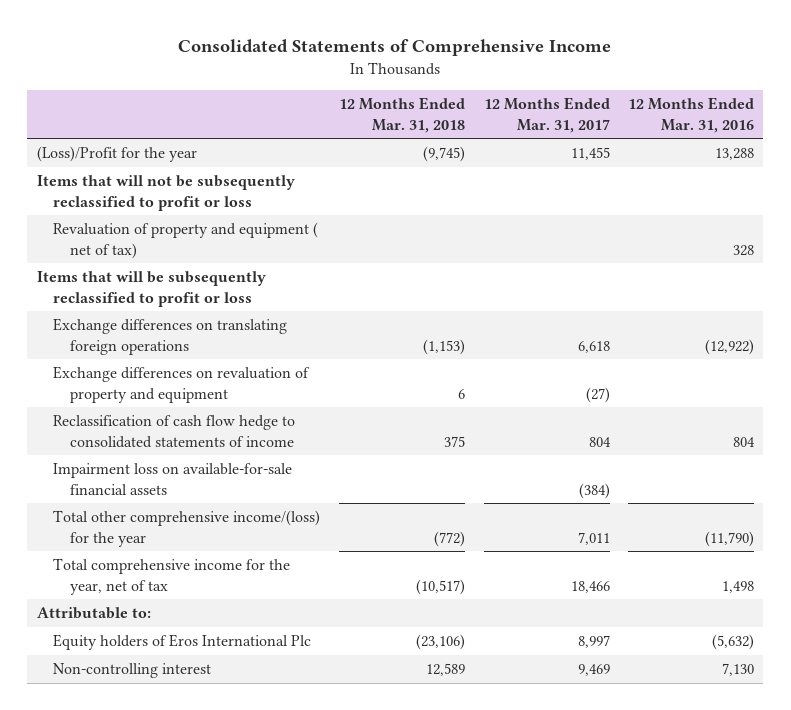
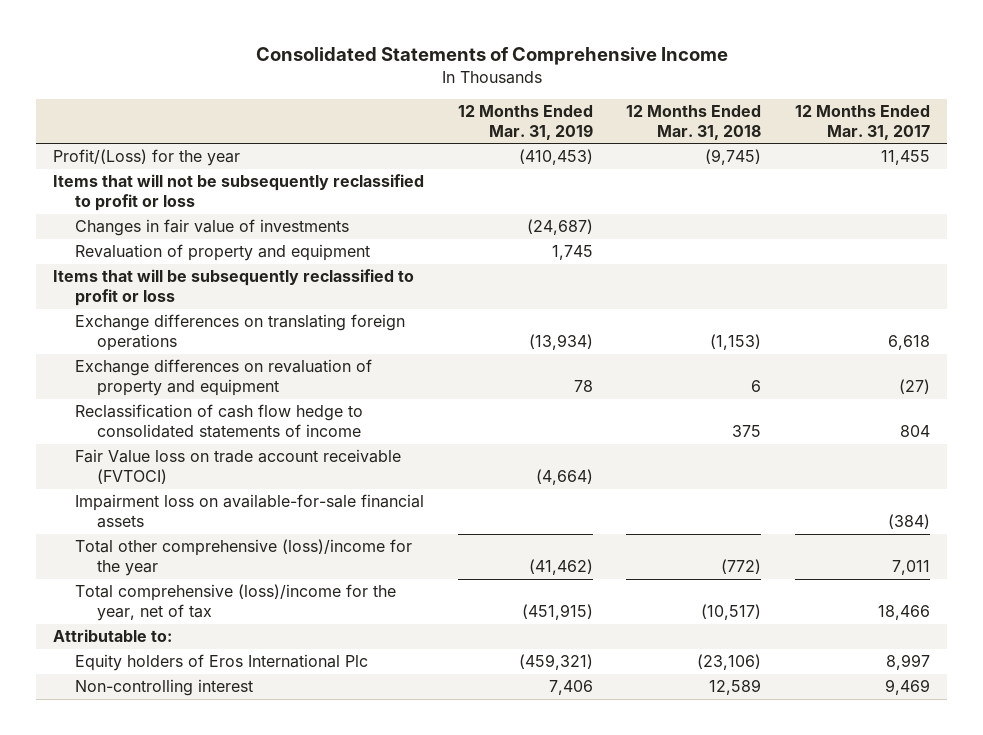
[628,97,755,133] 12 Months Ended Mar. 31, 2016 -> none
none -> [457,105,593,140] 12 Months Ended Mar. 31, 2019
[36,146,197,163] (Loss)/Profit for the year -> [53,149,241,167] Profit/(Loss) for the year
none -> [74,219,349,237] Changes in fair value of investments
[53,222,319,259] Revaluation of property and equipment ( net of tax) -> [74,244,370,262] Revaluation of property and equipment
none -> [74,449,401,485] Fair Value loss on trade account receivable (FVTOCI)
[53,510,321,547] Total other comprehensive income/(loss) for the year -> [74,539,412,577] Total other comprehensive (loss)/income for the year
[53,558,291,595] Total comprehensive income for the year, net of tax -> [74,584,396,622] Total comprehensive (loss)/income for the year, net of tax

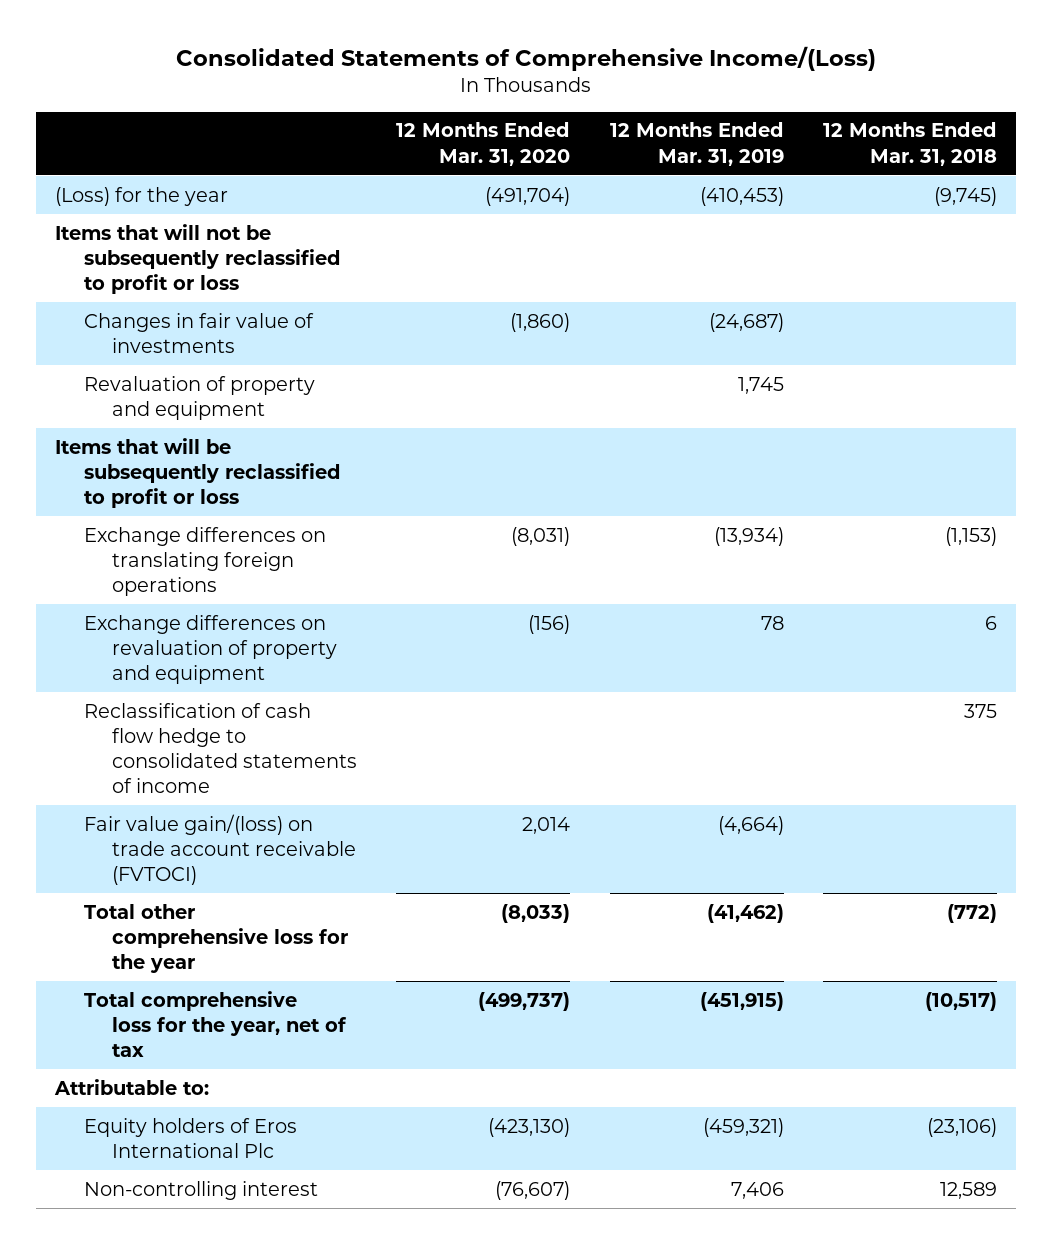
[255,47,728,66] Consolidated Statements of Comprehensive Income -> [175,45,876,71] Consolidated Statements of Comprehensive Income/(Loss)
[795,105,931,140] 12 Months Ended Mar. 31, 2017 -> none
none -> [396,122,571,166] 12 Months Ended Mar. 31, 2020
[53,149,241,167] Profit/(Loss) for the year -> [55,186,229,206] (Loss) for the year
[74,494,424,529] Impairment loss on available-for-sale financial assets -> none
[74,449,401,485] Fair Value loss on trade account receivable (FVTOCI) -> [83,813,357,886] Fair value gain/(loss) on trade account receivable (FVTOCI)
[74,539,412,577] Total other comprehensive (loss)/income for the year -> [83,903,349,974] Total other comprehensive loss for the year
[74,584,396,622] Total comprehensive (loss)/income for the year, net of tax -> [83,990,348,1058] Total comprehensive loss for the year, net of tax

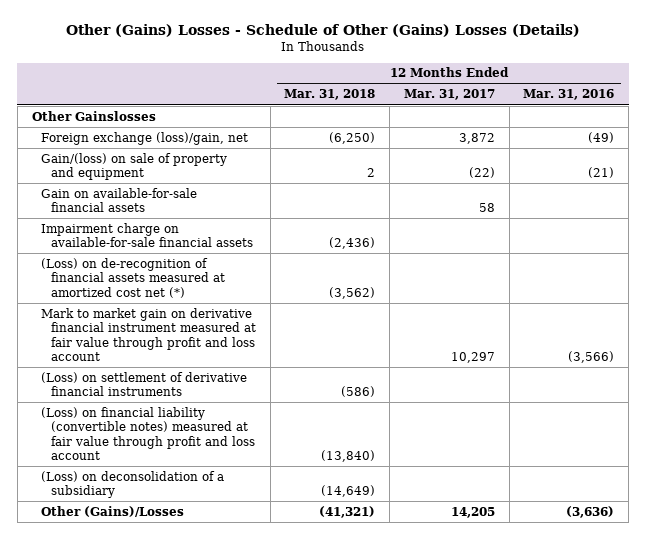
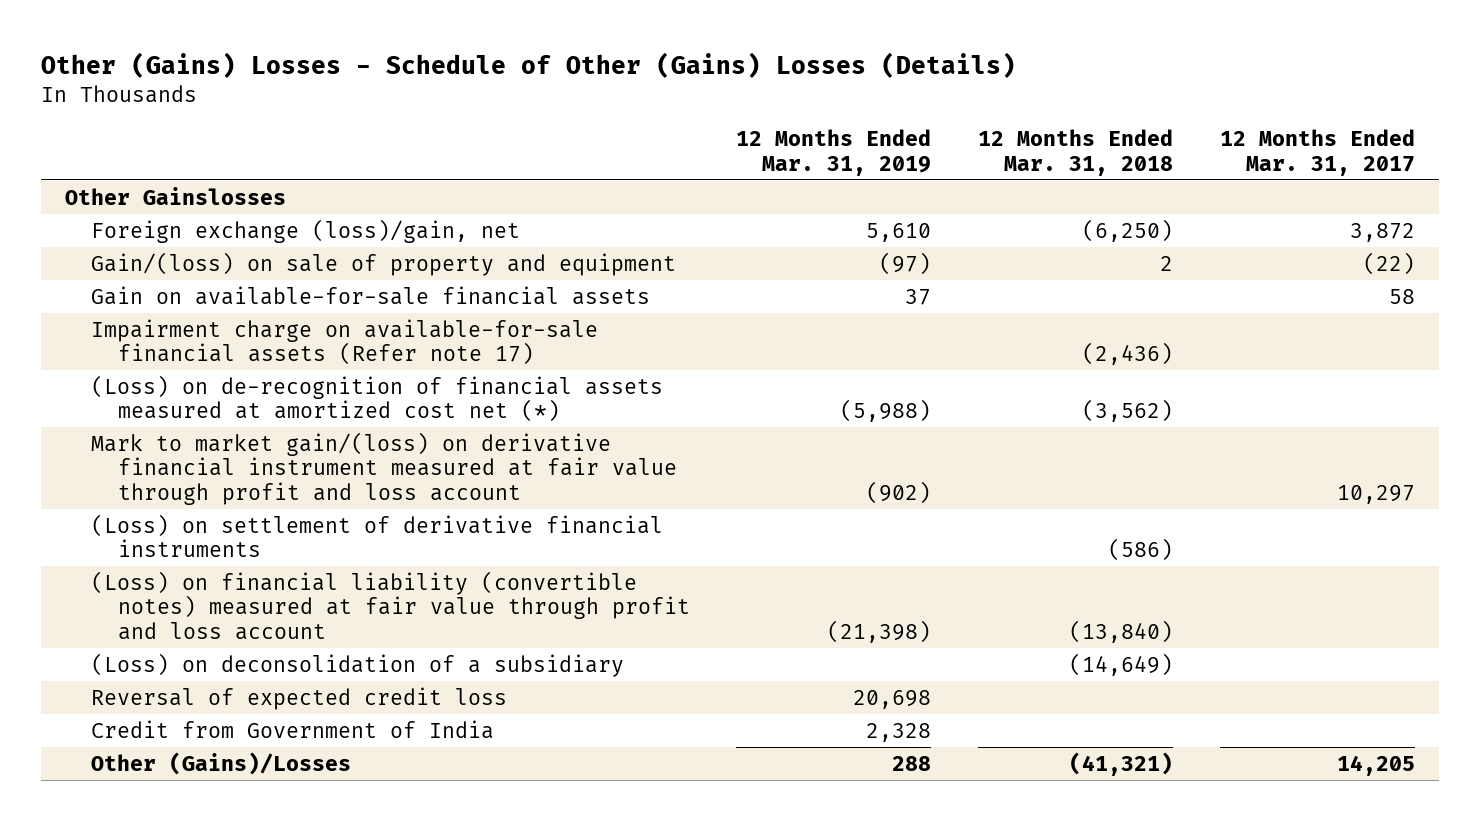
[523,89,615,101] Mar. 31, 2016 -> none
none -> [736,129,932,176] 12 Months Ended Mar. 31, 2019
[41,222,253,248] Impairment charge on available-for-sale financial assets -> [91,318,599,366] Impairment charge on available-for-sale financial assets (Refer note 17)
[41,307,256,361] Mark to market gain on derivative financial instrument measured at fair value through profit and loss account -> [91,431,677,505] Mark to market gain/(loss) on derivative financial instrument measured at fair value through profit and loss account
none -> [91,686,508,710] Reversal of expected credit loss
none -> [91,719,495,739] Credit from Government of India

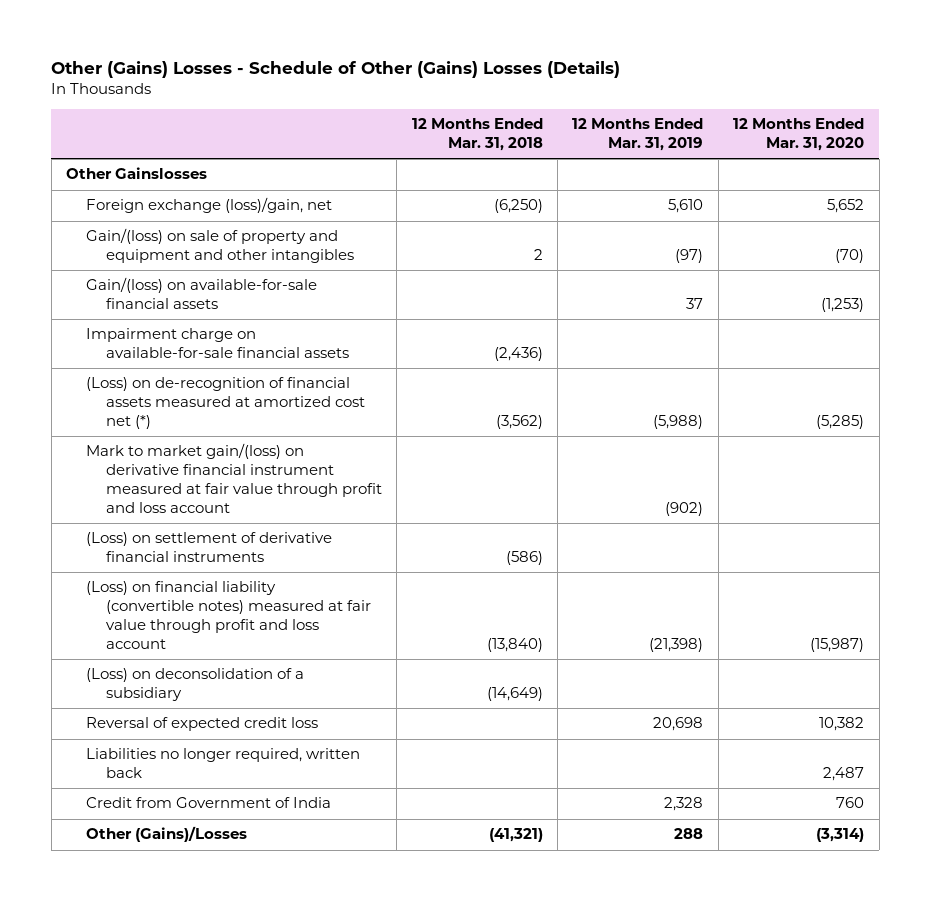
[1220,129,1416,176] 12 Months Ended Mar. 31, 2017 -> none
none -> [733,118,865,152] 12 Months Ended Mar. 31, 2020
[91,251,677,276] Gain/(loss) on sale of property and equipment -> [85,228,354,264] Gain/(loss) on sale of property and equipment and other intangibles
[91,285,651,305] Gain on available-for-sale financial assets -> [85,277,317,310] Gain/(loss) on available-for-sale financial assets
[91,318,599,366] Impairment charge on available-for-sale financial assets (Refer note 17) -> [85,328,349,359] Impairment charge on available-for-sale financial assets
none -> [85,748,360,779] Liabilities no longer required, written back

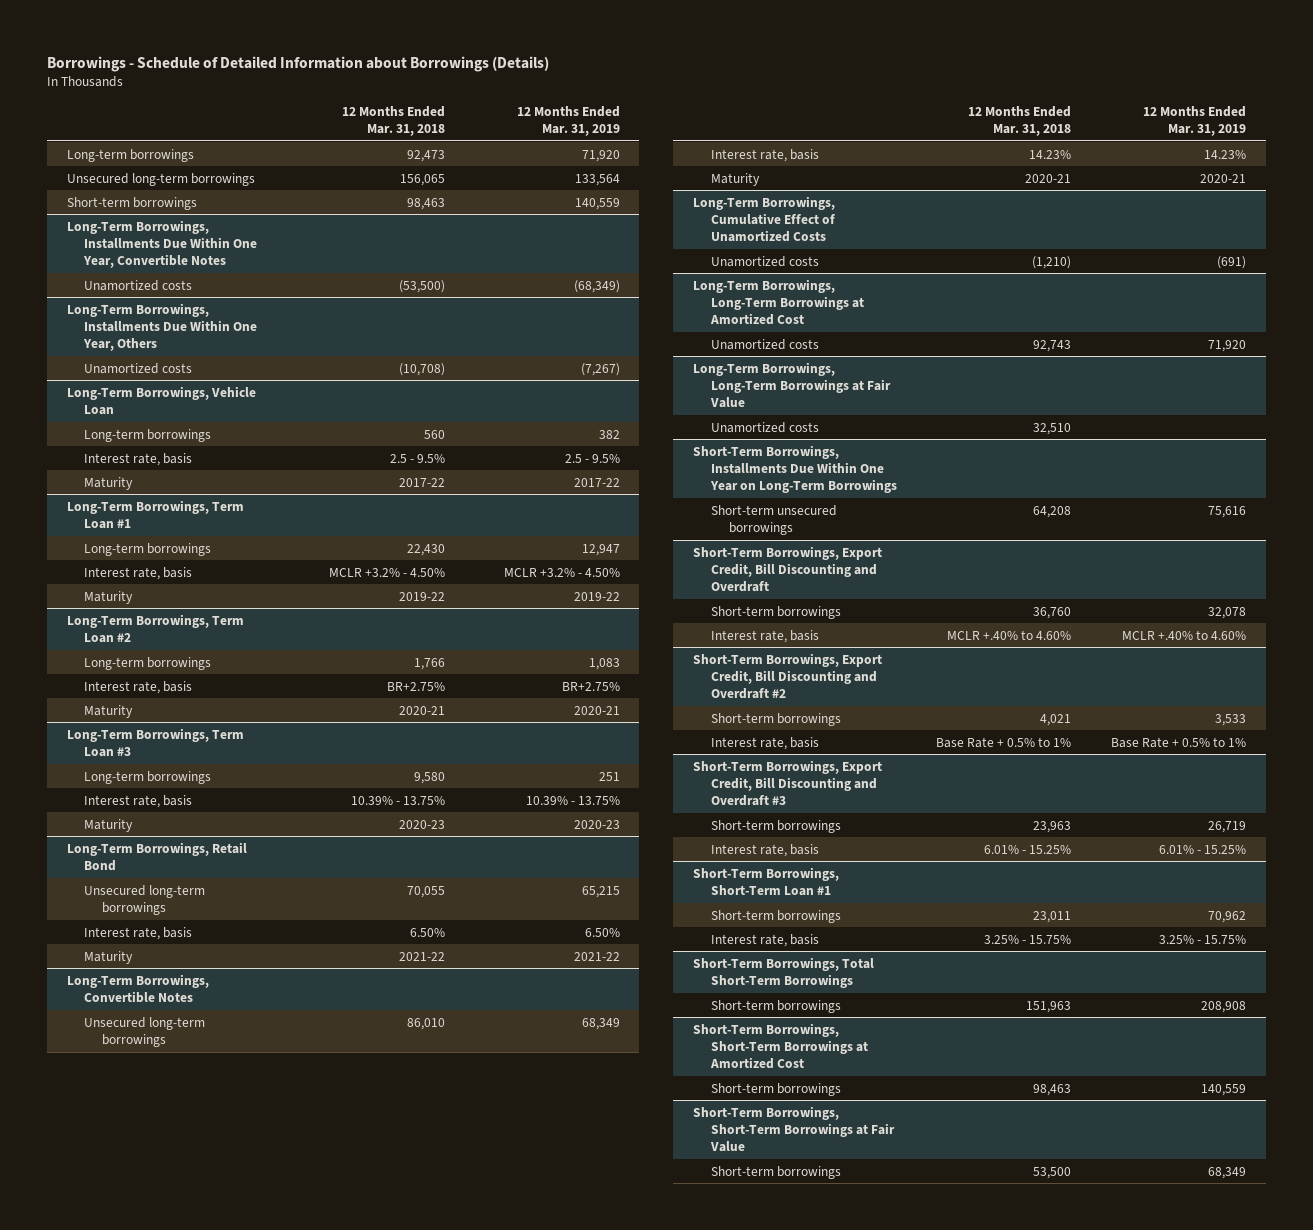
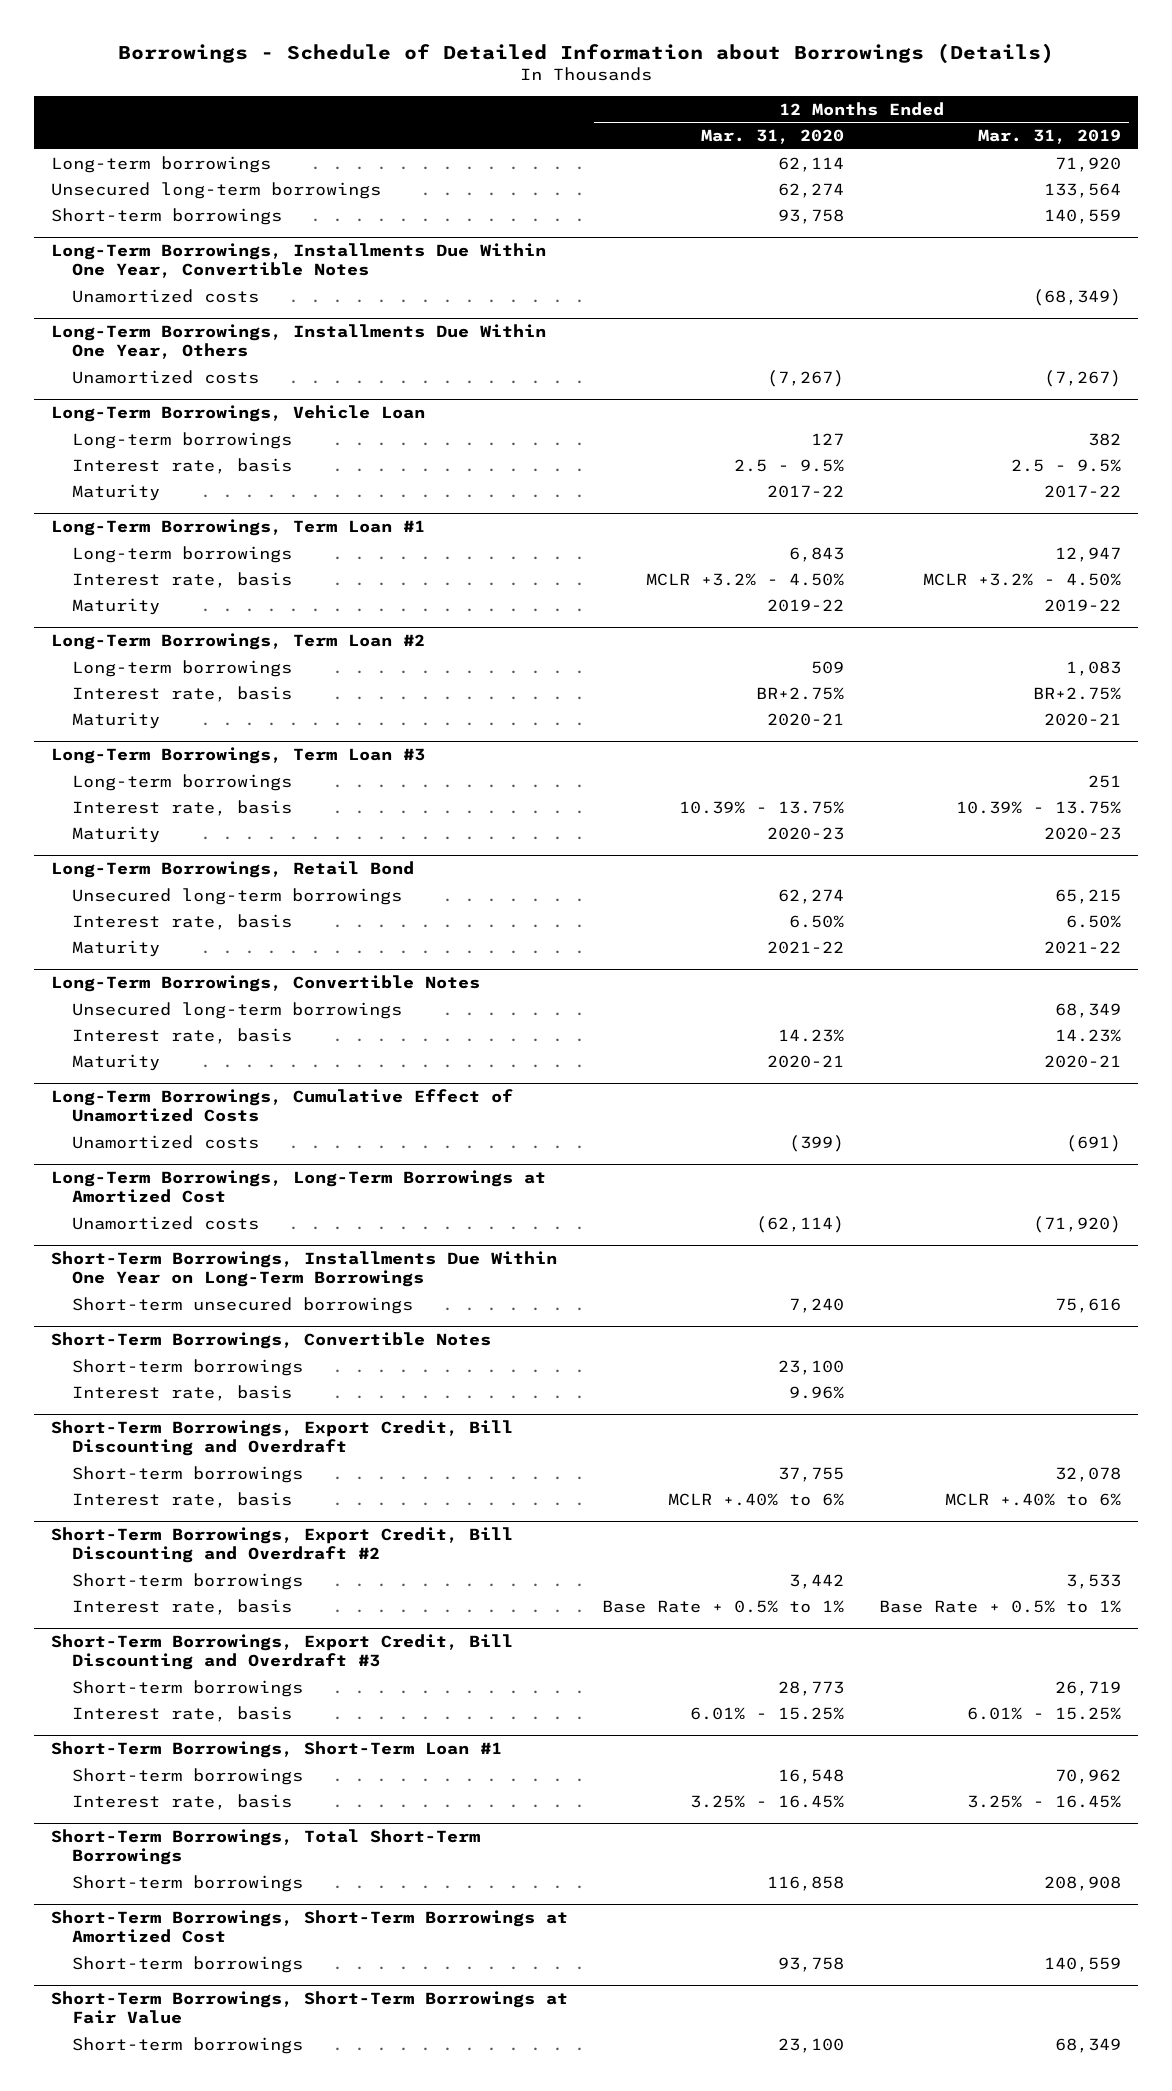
[342,105,446,137] 12 Months Ended Mar. 31, 2018 -> none
none -> [701,129,845,145] Mar. 31, 2020
[692,361,891,409] Long-Term Borrowings, Long-Term Borrowings at Fair Value -> none
[710,421,819,433] Unamortized costs -> none
[1208,339,1247,352] 71,920 -> [1032,1215,1121,1233] (71,920)
none -> [50,1332,491,1350] Short-Term Borrowings, Convertible Notes
none -> [72,1358,304,1376] Short-term borrowings
none -> [72,1384,293,1401] Interest rate, basis
[1122,629,1247,640] MCLR +.40% to 4.60% -> [944,1492,1121,1506] MCLR +.40% to 6%
[1159,934,1247,944] 3.25% - 15.75% -> [966,1794,1121,1808] 3.25% - 16.45%

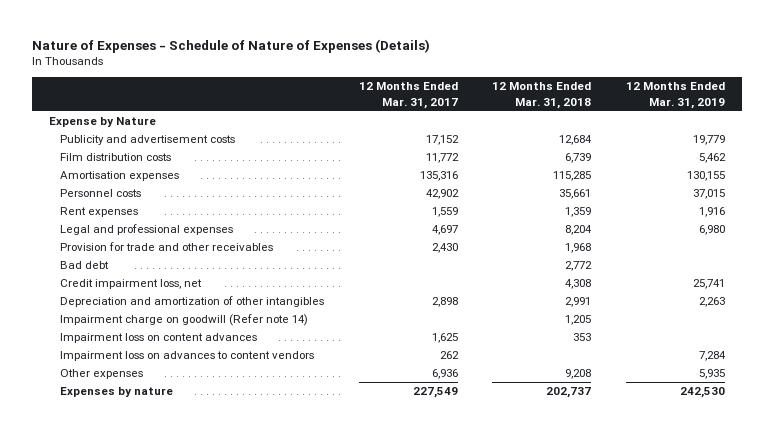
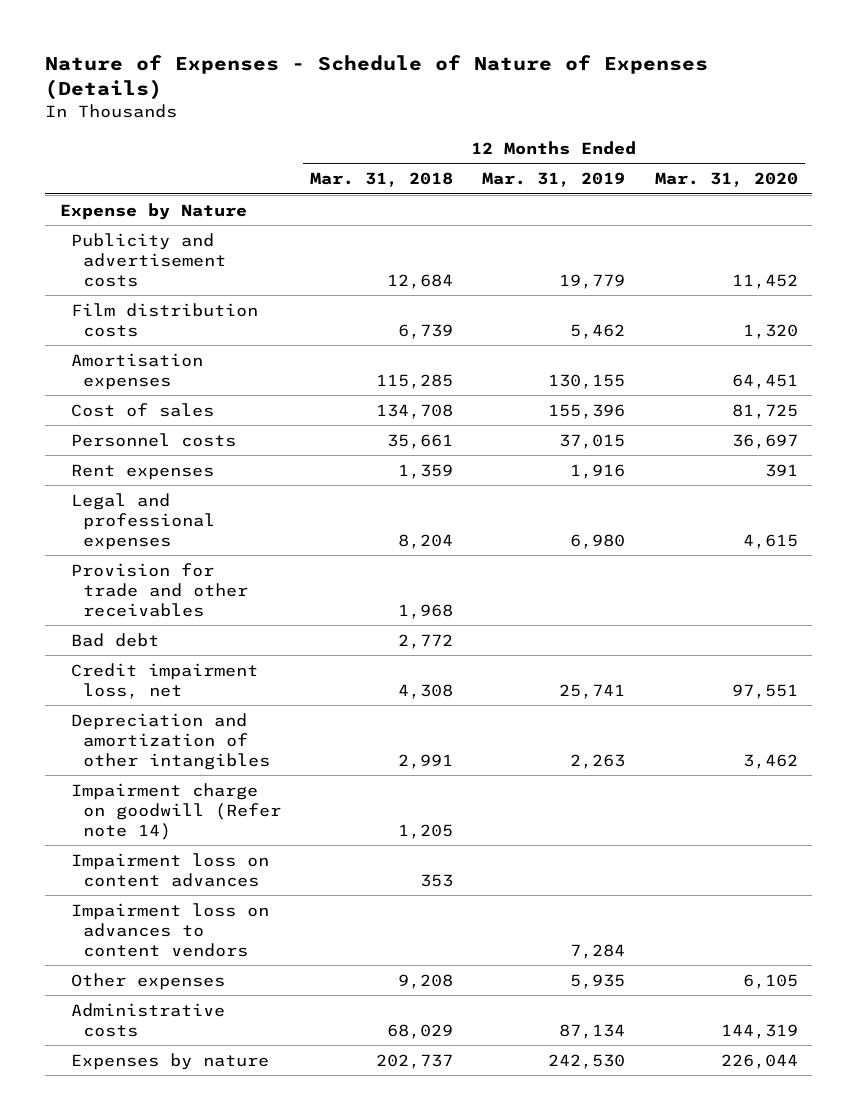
[358,82,458,109] 12 Months Ended Mar. 31, 2017 -> none
none -> [654,172,798,188] Mar. 31, 2020
none -> [71,402,215,417] Cost of sales
none -> [71,1002,226,1037] Administrative costs

